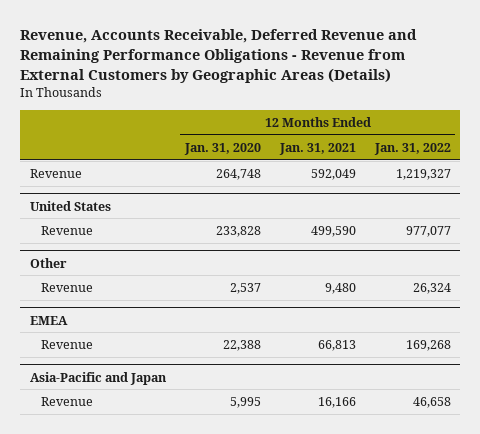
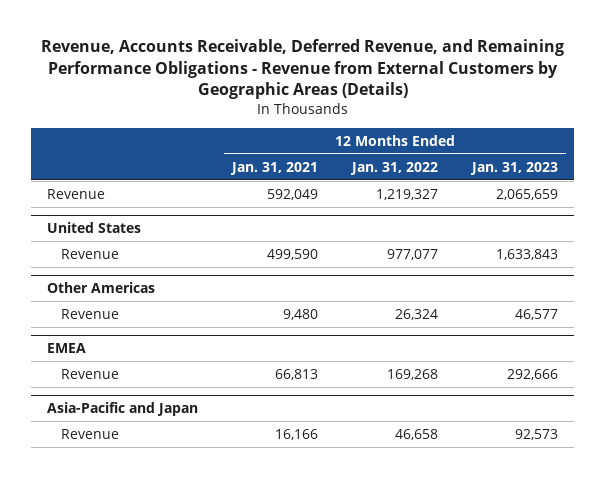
[20,29,418,83] Revenue, Accounts Receivable, Deferred Revenue and Remaining Performance Obligations - Revenue from External Customers by Geographic Areas (Details) -> [40,39,564,100] Revenue, Accounts Receivable, Deferred Revenue, and Remaining Performance Obligations - Revenue from External Customers by Geographic Areas (Details)
[183,142,261,155] Jan. 31, 2020 -> none
none -> [469,161,558,175] Jan. 31, 2023
[29,257,67,268] Other -> [47,282,156,294] Other Americas

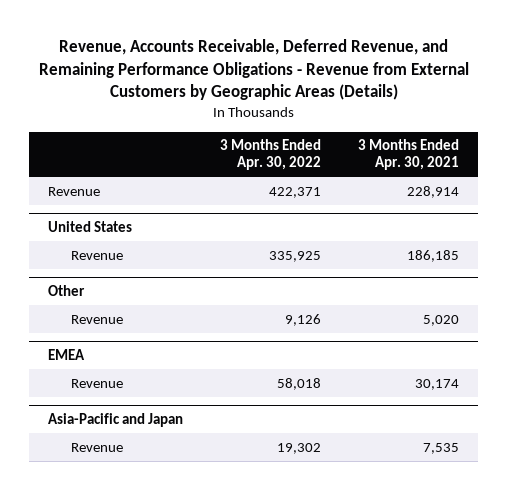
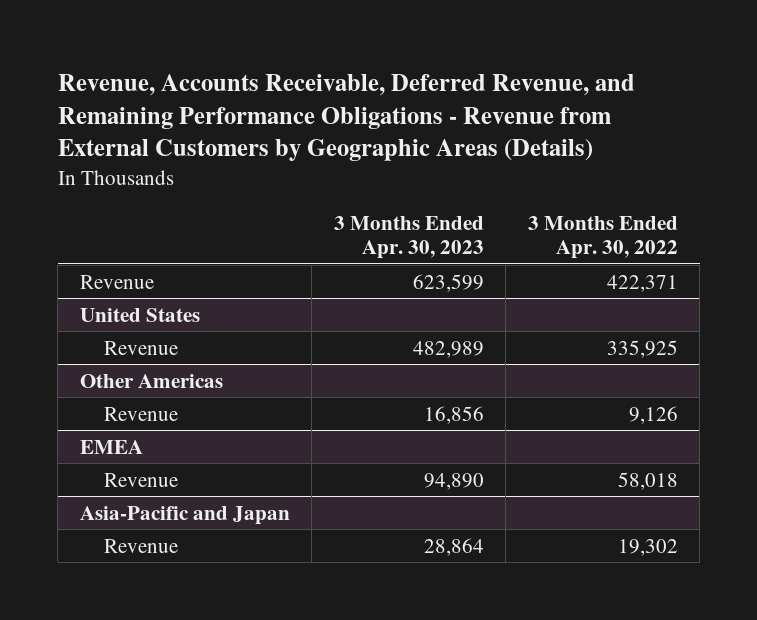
[358,139,460,171] 3 Months Ended Apr. 30, 2021 -> none
none -> [333,215,484,260] 3 Months Ended Apr. 30, 2023
[47,285,85,297] Other -> [79,373,223,388] Other Americas

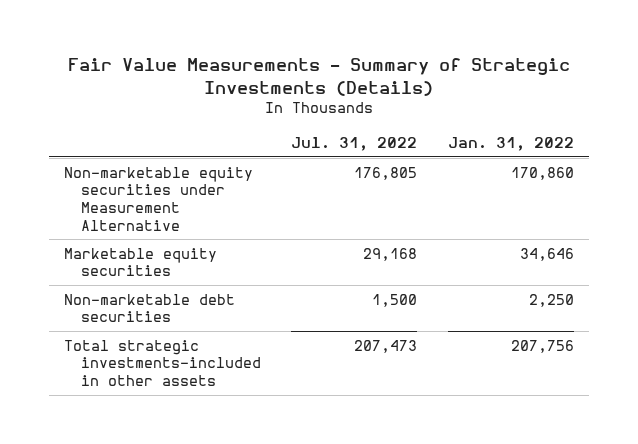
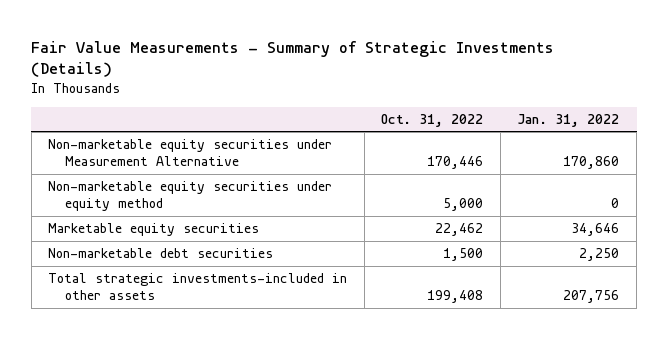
[291,136,418,151] Jul. 31, 2022 -> none
none -> [381,113,484,127] Oct. 31, 2022
none -> [48,181,333,212] Non-marketable equity securities under equity method

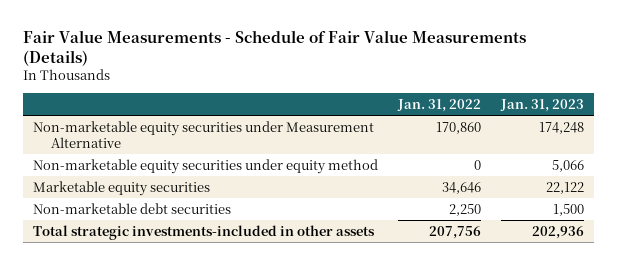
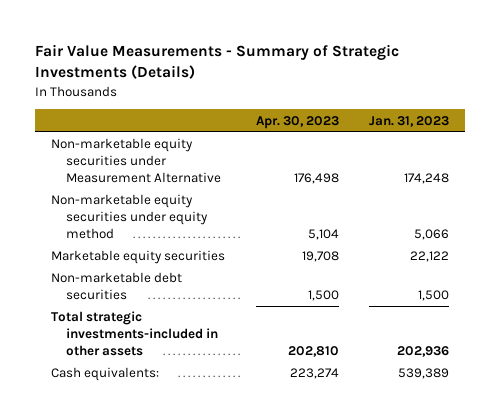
[23,29,527,66] Fair Value Measurements - Schedule of Fair Value Measurements (Details) -> [35,44,400,80] Fair Value Measurements - Summary of Strategic Investments (Details)
[397,98,482,112] Jan. 31, 2022 -> none
none -> [255,115,339,129] Apr. 30, 2023
none -> [50,367,159,382] Cash equivalents:

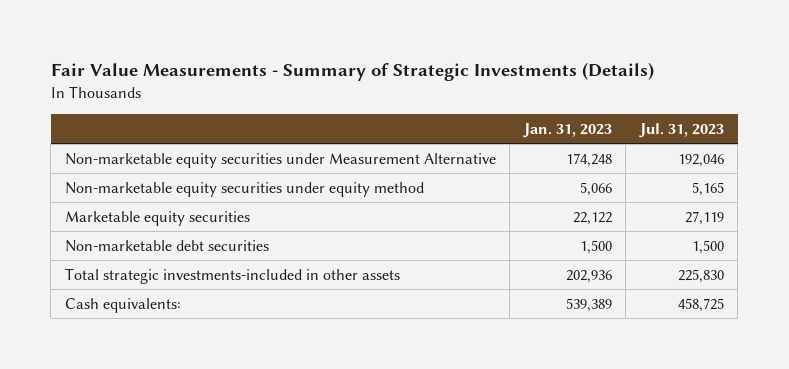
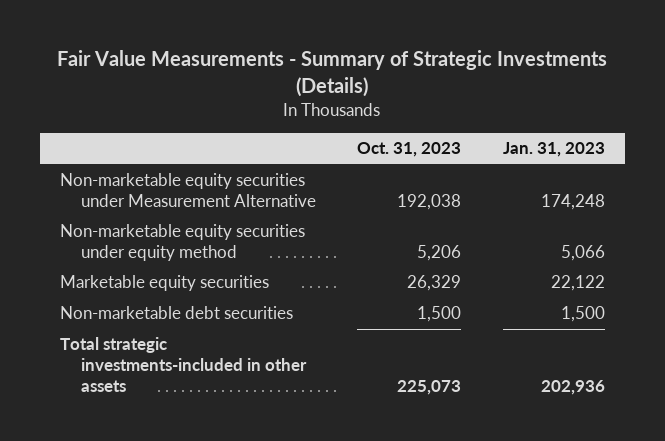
[638,122,724,138] Jul. 31, 2023 -> none
none -> [357,142,462,158] Oct. 31, 2023
[64,297,181,313] Cash equivalents: -> none

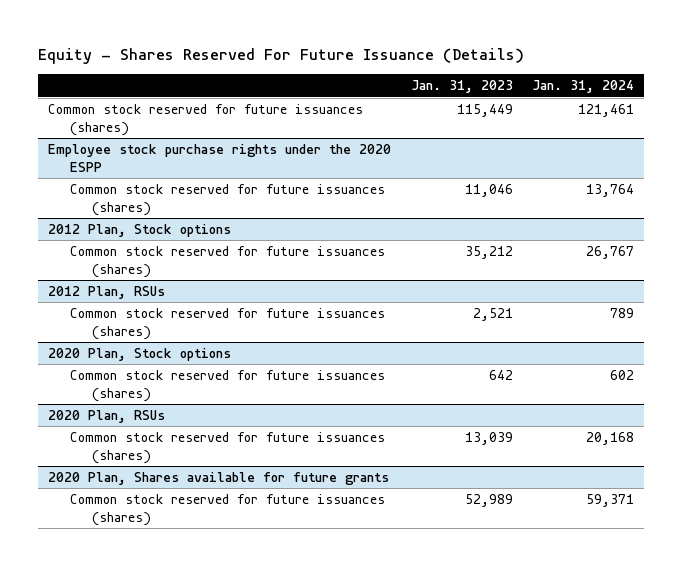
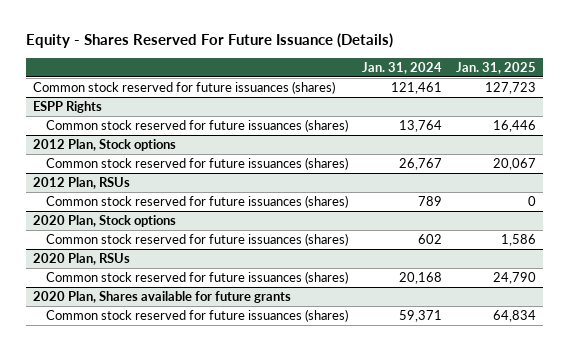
[410,80,513,94] Jan. 31, 2023 -> none
none -> [455,61,536,74] Jan. 31, 2025
[48,143,392,172] Employee stock purchase rights under the 2020 ESPP -> [32,101,102,114] ESPP Rights

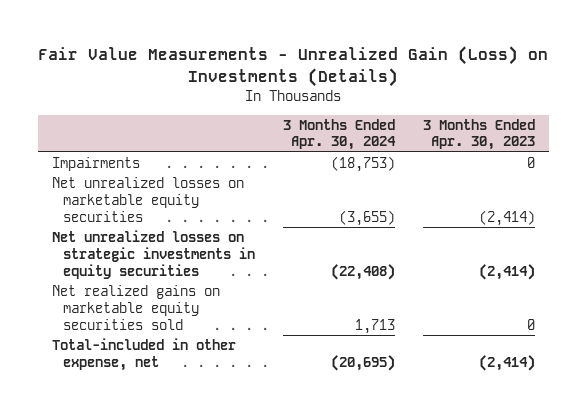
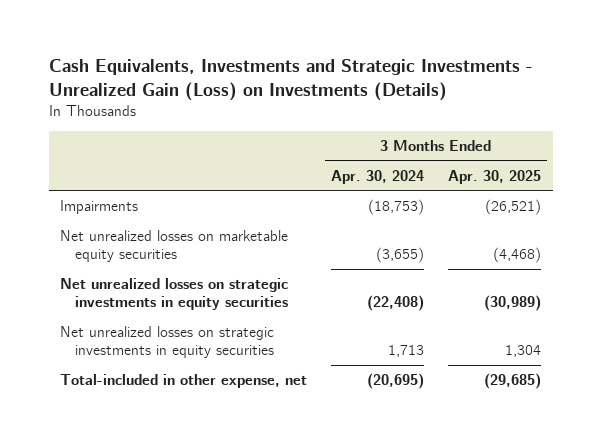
[38,45,549,87] Fair Value Measurements - Unrealized Gain (Loss) on Investments (Details) -> [48,59,533,101] Cash Equivalents, Investments and Strategic Investments - Unrealized Gain (Loss) on Investments (Details)
[422,118,535,151] 3 Months Ended Apr. 30, 2023 -> none
none -> [448,169,542,184] Apr. 30, 2025
[52,285,221,330] Net realized gains on marketable equity securities sold -> [60,325,275,359] Net unrealized losses on strategic investments in equity securities

